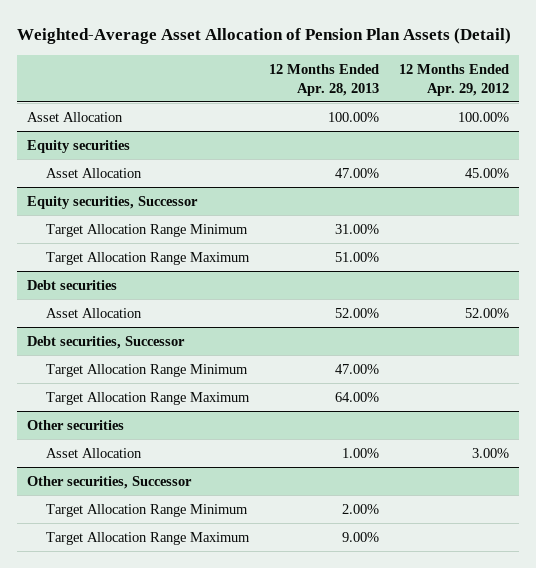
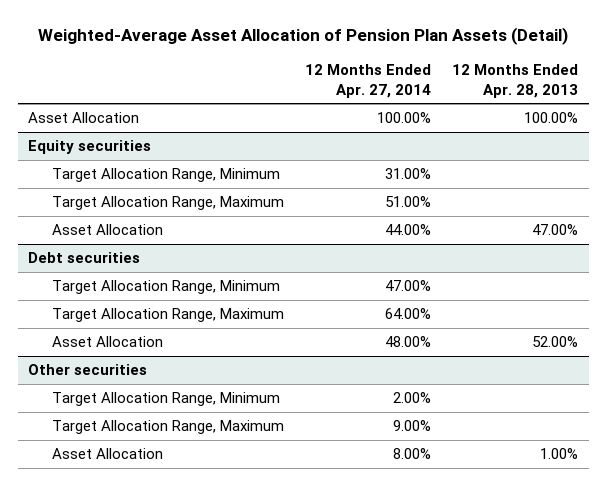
[399,63,510,96] 12 Months Ended Apr. 29, 2012 -> none
none -> [305,64,432,98] 12 Months Ended Apr. 27, 2014
none -> [52,168,281,183] Target Allocation Range, Minimum
none -> [52,196,285,211] Target Allocation Range, Maximum
[27,195,199,209] Equity securities, Successor -> none
[46,223,249,237] Target Allocation Range Minimum -> none
[46,251,251,265] Target Allocation Range Maximum -> none
none -> [52,280,281,295] Target Allocation Range, Minimum
none -> [52,308,285,323] Target Allocation Range, Maximum
[27,335,186,349] Debt securities, Successor -> none
[46,363,249,377] Target Allocation Range Minimum -> none
[46,391,251,405] Target Allocation Range Maximum -> none
none -> [52,392,281,407] Target Allocation Range, Minimum
none -> [52,420,285,435] Target Allocation Range, Maximum
[27,475,193,489] Other securities, Successor -> none
[46,503,249,517] Target Allocation Range Minimum -> none
[46,531,251,545] Target Allocation Range Maximum -> none

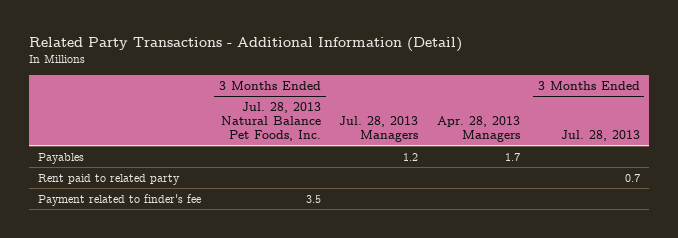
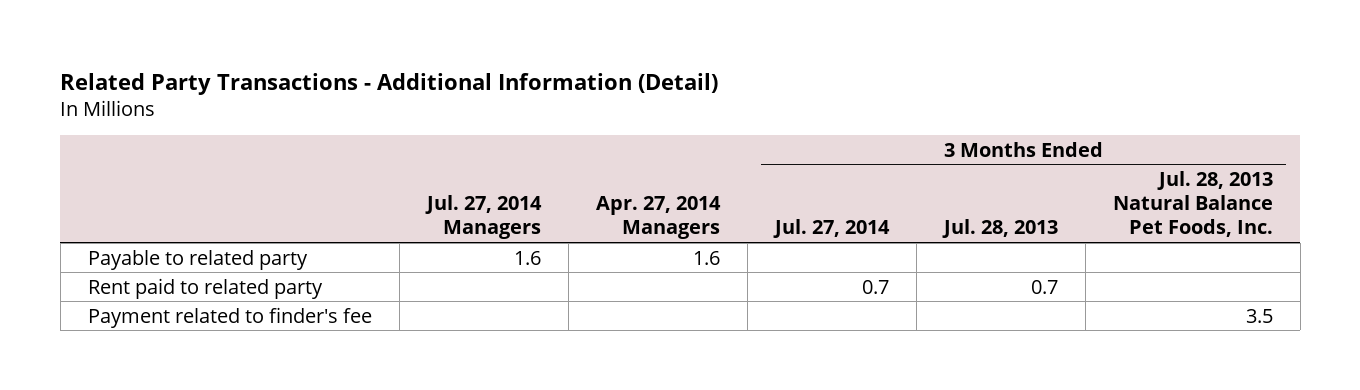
[339,115,419,143] Jul. 28, 2013 Managers -> none
[436,115,520,143] Apr. 28, 2013 Managers -> none
none -> [424,195,542,240] Jul. 27, 2014 Managers
none -> [595,196,721,240] Apr. 27, 2014 Managers
none -> [772,219,890,239] Jul. 27, 2014
[37,152,84,164] Payables -> [87,249,308,270] Payable to related party

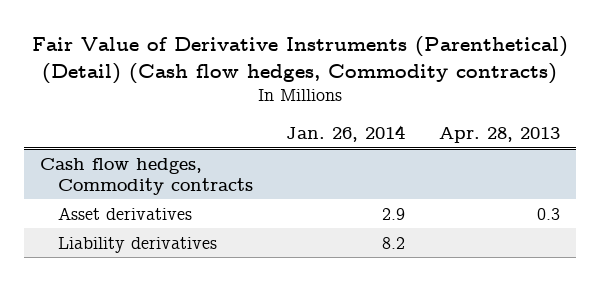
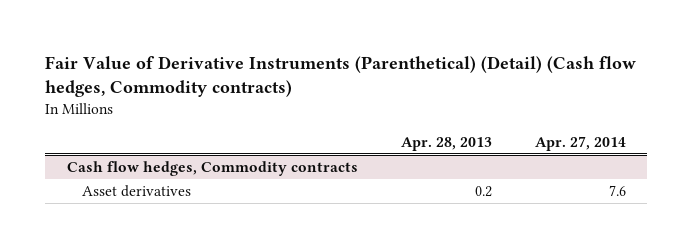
[286,124,406,142] Jan. 26, 2014 -> none
none -> [534,135,626,151] Apr. 27, 2014
[57,236,217,253] Liability derivatives -> none
[536,207,560,220] 0.3 -> [474,185,492,197] 0.2

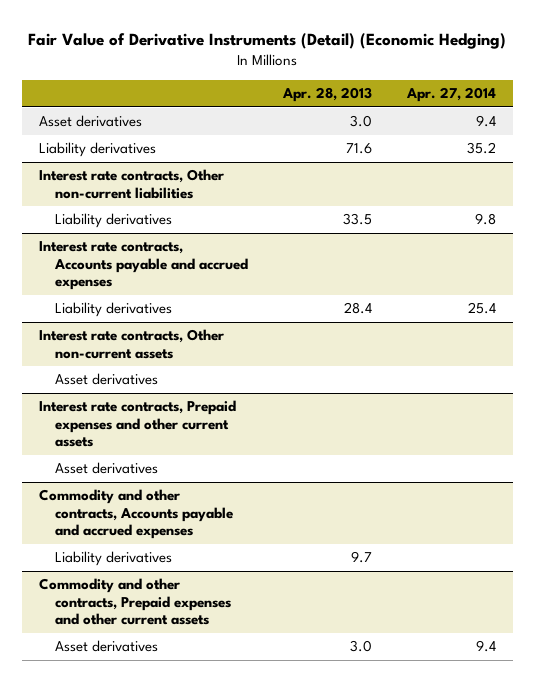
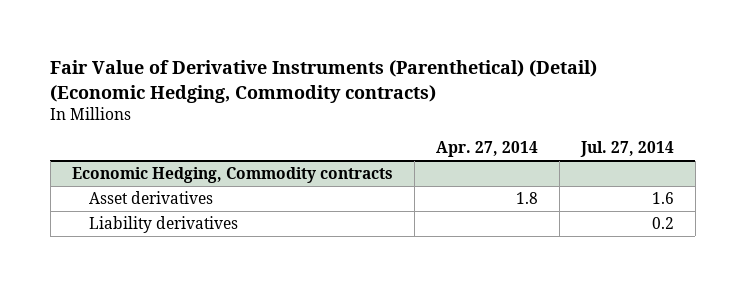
[28,33,507,50] Fair Value of Derivative Instruments (Detail) (Economic Hedging) -> [50,60,598,103] Fair Value of Derivative Instruments (Parenthetical) (Detail) (Economic Hedging, Commodity contracts)
[281,87,372,103] Apr. 28, 2013 -> none
none -> [579,141,674,158] Jul. 27, 2014
[39,115,143,128] Asset derivatives -> none
[39,142,157,158] Liability derivatives -> none
[39,169,225,199] Interest rate contracts, Other non-current liabilities -> none
[55,213,173,229] Liability derivatives -> none
[39,241,249,291] Interest rate contracts, Accounts payable and accrued expenses -> none
[55,302,173,318] Liability derivatives -> none
[39,329,225,359] Interest rate contracts, Other non-current assets -> none
[55,373,159,386] Asset derivatives -> none
[39,400,237,448] Interest rate contracts, Prepaid expenses and other current assets -> none
[55,462,159,475] Asset derivatives -> none
[39,489,234,540] Commodity and other contracts, Accounts payable and accrued expenses -> none
[55,551,173,567] Liability derivatives -> none
[39,578,232,626] Commodity and other contracts, Prepaid expenses and other current assets -> none
[55,640,159,653] Asset derivatives -> none
none -> [71,167,393,184] Economic Hedging, Commodity contracts
none -> [89,191,214,205] Asset derivatives
none -> [89,216,239,234] Liability derivatives

